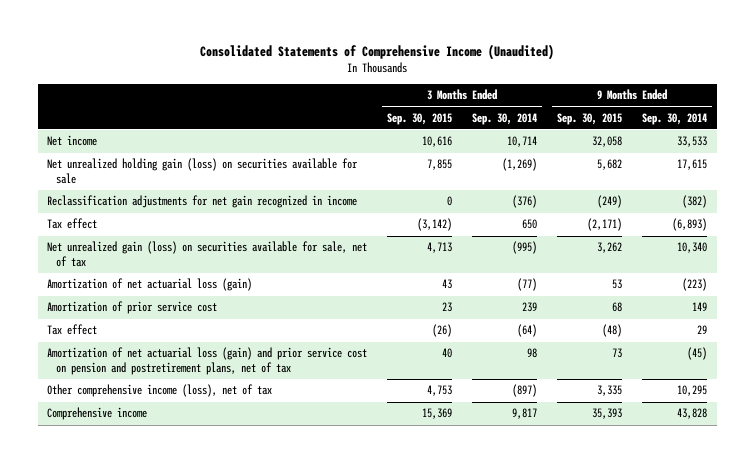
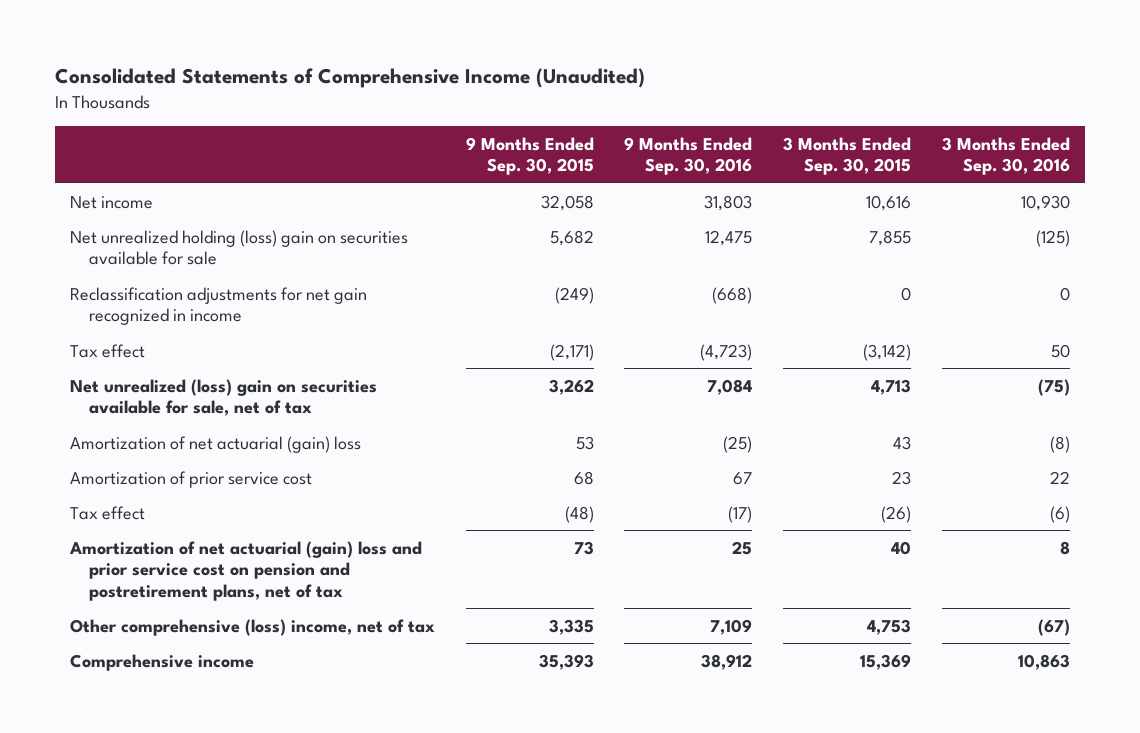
[472,112,538,125] Sep. 30, 2014 -> none
[641,112,707,125] Sep. 30, 2014 -> none
none -> [624,136,753,176] 9 Months Ended Sep. 30, 2016
none -> [941,136,1070,176] 3 Months Ended Sep. 30, 2016
[47,158,359,185] Net unrealized holding gain (loss) on securities available for sale -> [70,229,409,266] Net unrealized holding (loss) gain on securities available for sale
[47,241,368,268] Net unrealized gain (loss) on securities available for sale, net of tax -> [70,378,378,417] Net unrealized (loss) gain on securities available for sale, net of tax
[47,278,253,292] Amortization of net actuarial loss (gain) -> [70,435,362,453] Amortization of net actuarial (gain) loss
[47,347,368,376] Amortization of net actuarial loss (gain) and prior service cost on pension and postretirement plans, net of tax -> [69,540,423,601] Amortization of net actuarial (gain) loss and prior service cost on pension and postretirement plans, net of tax
[47,384,273,398] Other comprehensive income (loss), net of tax -> [70,618,436,636] Other comprehensive (loss) income, net of tax

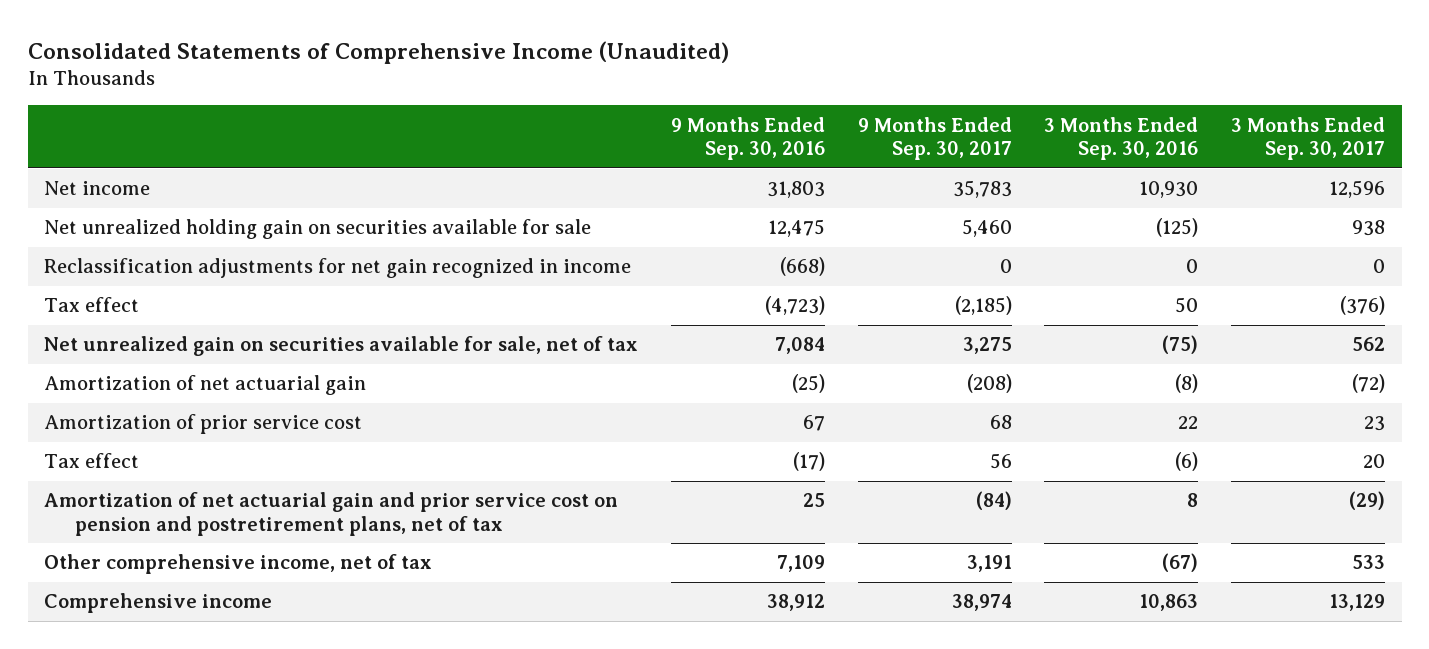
[465,136,594,176] 9 Months Ended Sep. 30, 2015 -> none
[782,136,911,176] 3 Months Ended Sep. 30, 2015 -> none
none -> [857,116,1012,160] 9 Months Ended Sep. 30, 2017
none -> [1231,116,1386,160] 3 Months Ended Sep. 30, 2017
[70,229,409,266] Net unrealized holding (loss) gain on securities available for sale -> [44,219,592,240] Net unrealized holding gain on securities available for sale
[70,378,378,417] Net unrealized (loss) gain on securities available for sale, net of tax -> [44,336,639,357] Net unrealized gain on securities available for sale, net of tax
[70,435,362,453] Amortization of net actuarial (gain) loss -> [44,375,367,396] Amortization of net actuarial gain
[69,540,423,601] Amortization of net actuarial (gain) loss and prior service cost on pension and postretirement plans, net of tax -> [44,492,619,536] Amortization of net actuarial gain and prior service cost on pension and postretirement plans, net of tax
[70,618,436,636] Other comprehensive (loss) income, net of tax -> [44,554,433,575] Other comprehensive income, net of tax

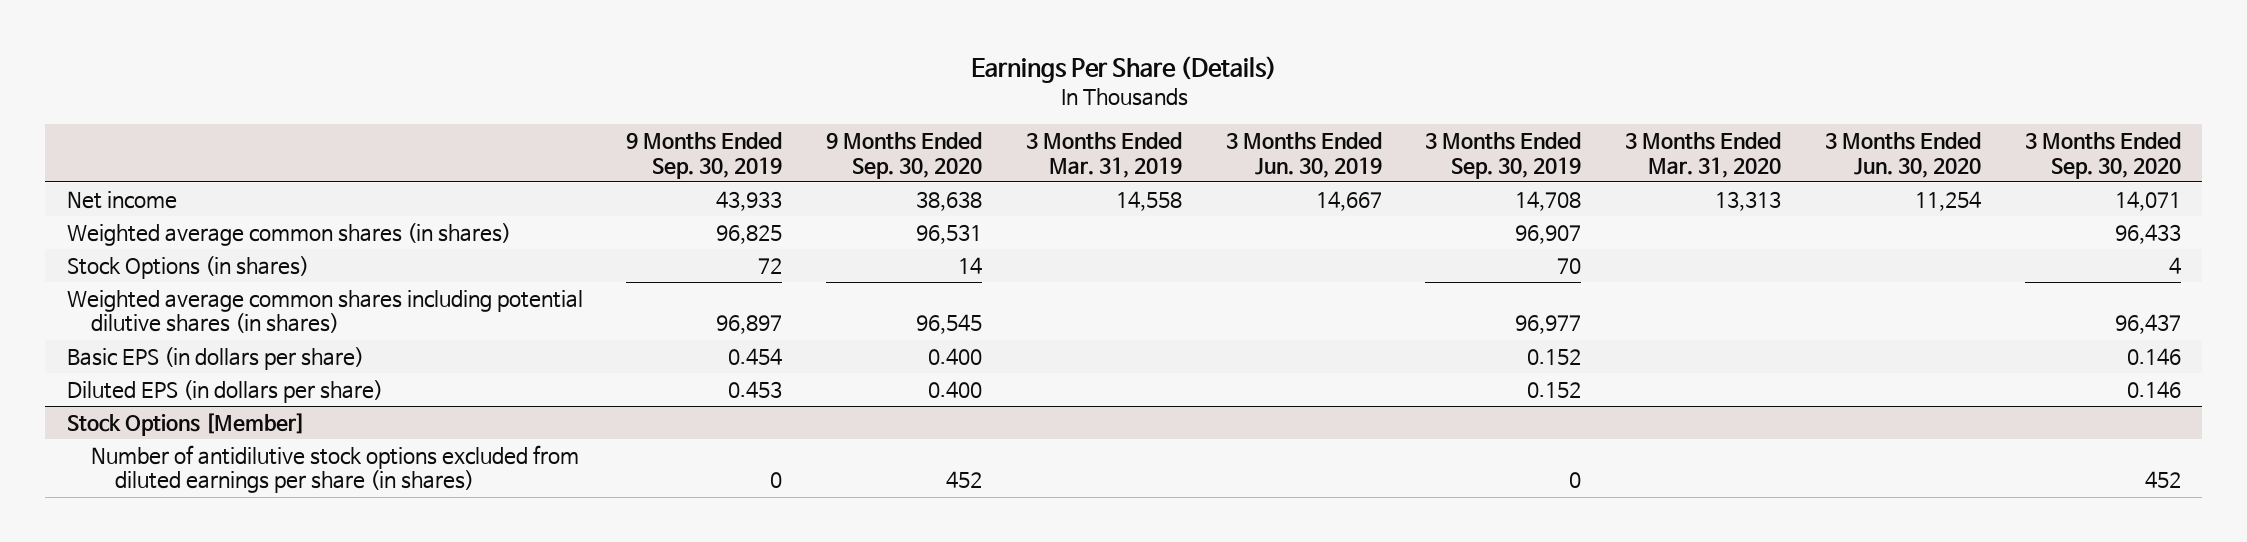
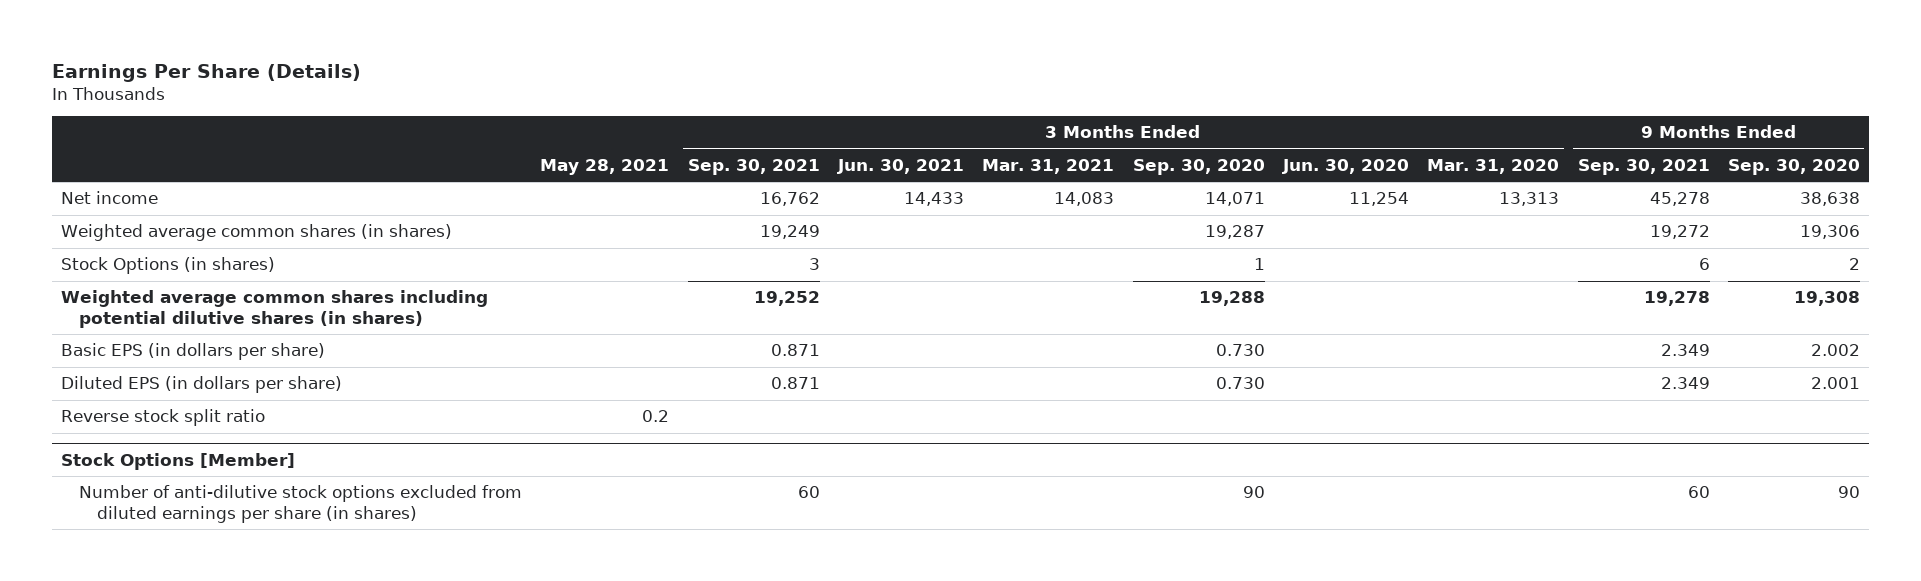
[626,131,783,179] 9 Months Ended Sep. 30, 2019 -> none
[1025,131,1182,178] 3 Months Ended Mar. 31, 2019 -> none
[1225,131,1382,178] 3 Months Ended Jun. 30, 2019 -> none
[1425,131,1582,179] 3 Months Ended Sep. 30, 2019 -> none
none -> [540,158,670,175] May 28, 2021
none -> [687,158,820,175] Sep. 30, 2021
none -> [837,158,965,174] Jun. 30, 2021
none -> [982,158,1115,174] Mar. 31, 2021
none -> [1577,158,1710,175] Sep. 30, 2021
[916,223,983,244] 96,531 -> [1799,225,1860,240] 19,306
[2114,223,2181,244] 96,433 -> [1204,225,1265,240] 19,287
[958,256,983,274] 14 -> [1848,258,1860,271] 2
[2168,256,2181,274] 4 -> [1253,258,1265,271] 1
[916,314,983,335] 96,545 -> [1793,291,1860,307] 19,308
[2114,314,2181,335] 96,437 -> [1198,291,1265,307] 19,288
[928,347,983,365] 0.400 -> [1810,344,1860,357] 2.002
[2126,347,2181,365] 0.146 -> [1215,344,1265,357] 0.730
[928,380,983,398] 0.400 -> [1810,377,1860,390] 2.001
[2126,380,2181,398] 0.146 -> [1215,377,1265,390] 0.730
none -> [61,409,266,427] Reverse stock split ratio
[90,444,579,494] Number of antidilutive stock options excluded from diluted earnings per share (in shares) -> [79,485,523,524] Number of anti-dilutive stock options excluded from diluted earnings per share (in shares)
[946,471,983,489] 452 -> [1837,486,1860,499] 90
[2144,471,2181,489] 452 -> [1242,486,1265,499] 90

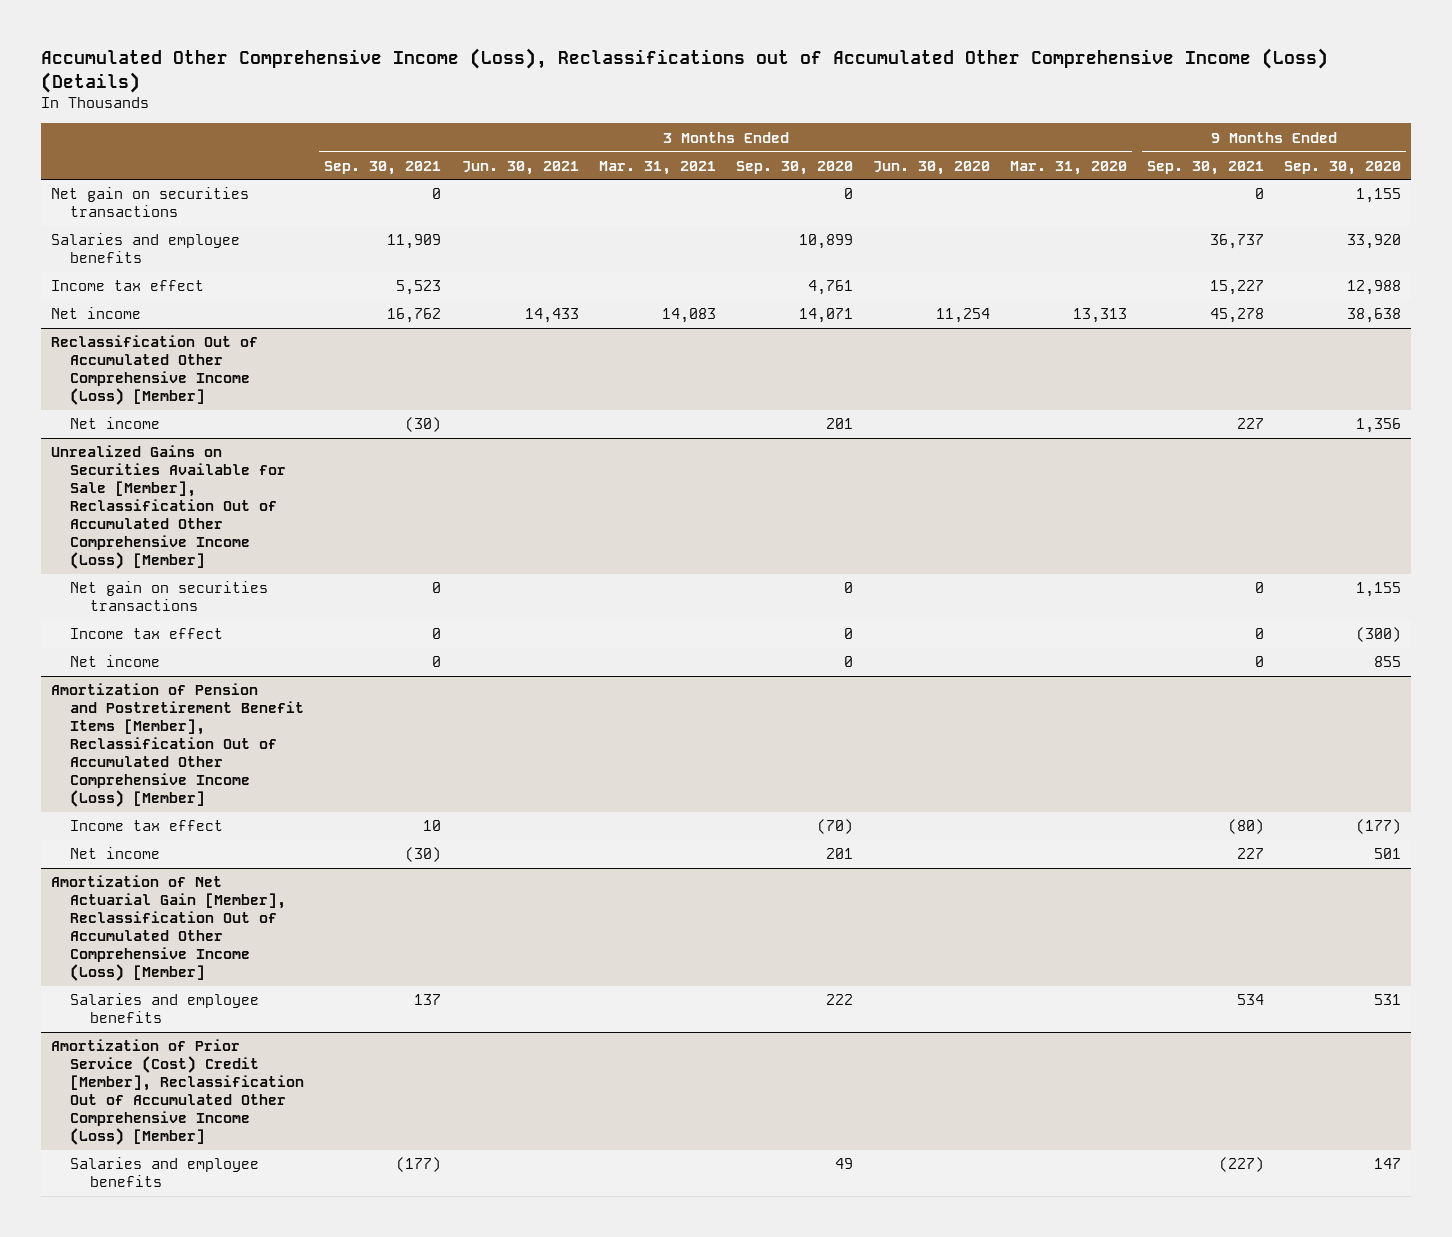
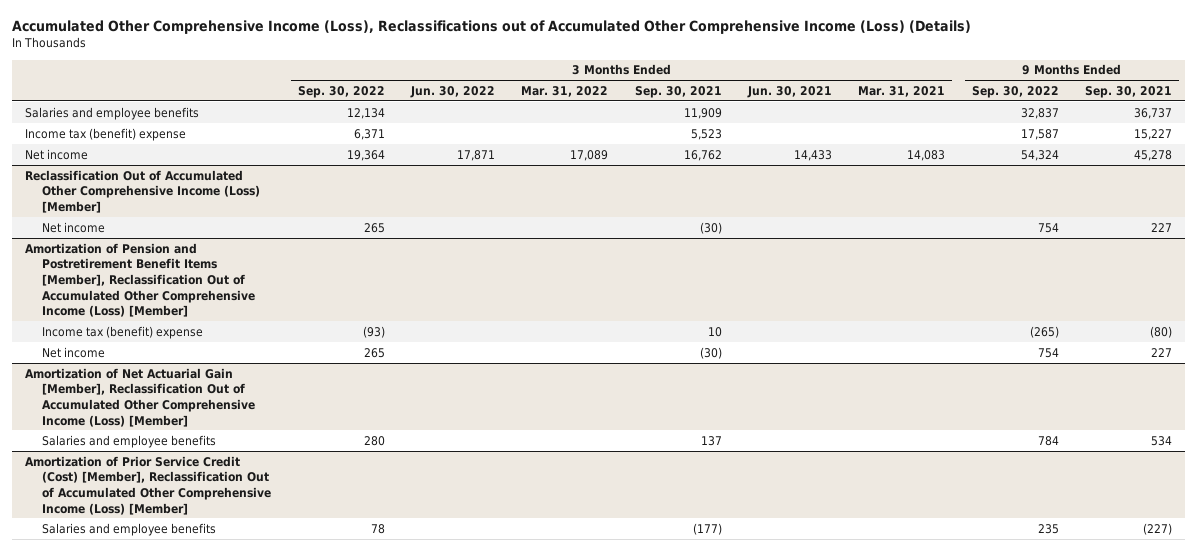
[735,160,853,175] Sep. 30, 2020 -> none
[872,160,990,175] Jun. 30, 2020 -> none
[1009,160,1127,175] Mar. 31, 2020 -> none
[1283,160,1401,175] Sep. 30, 2020 -> none
none -> [297,85,385,98] Sep. 30, 2022
none -> [410,85,496,98] Jun. 30, 2022
none -> [521,85,609,97] Mar. 31, 2022
none -> [971,85,1059,98] Sep. 30, 2022
[51,187,250,218] Net gain on securities transactions -> none
[51,280,205,292] Income tax effect -> [25,127,187,141] Income tax (benefit) expense
[51,445,287,569] Unrealized Gains on Securities Available for Sale [Member], Reclassification Out of Accumulated Other Comprehensive Income (Loss) [Member] -> none
[70,581,269,612] Net gain on securities transactions -> none
[70,628,224,640] Income tax effect -> none
[70,655,161,668] Net income -> none
[70,820,224,832] Income tax effect -> [42,325,204,339] Income tax (benefit) expense
[51,1039,305,1145] Amortization of Prior Service (Cost) Credit [Member], Reclassification Out of Accumulated Other Comprehensive Income (Loss) [Member] -> [25,455,272,515] Amortization of Prior Service Credit (Cost) [Member], Reclassification Out of Accumulated Other Comprehensive Income (Loss) [Member]

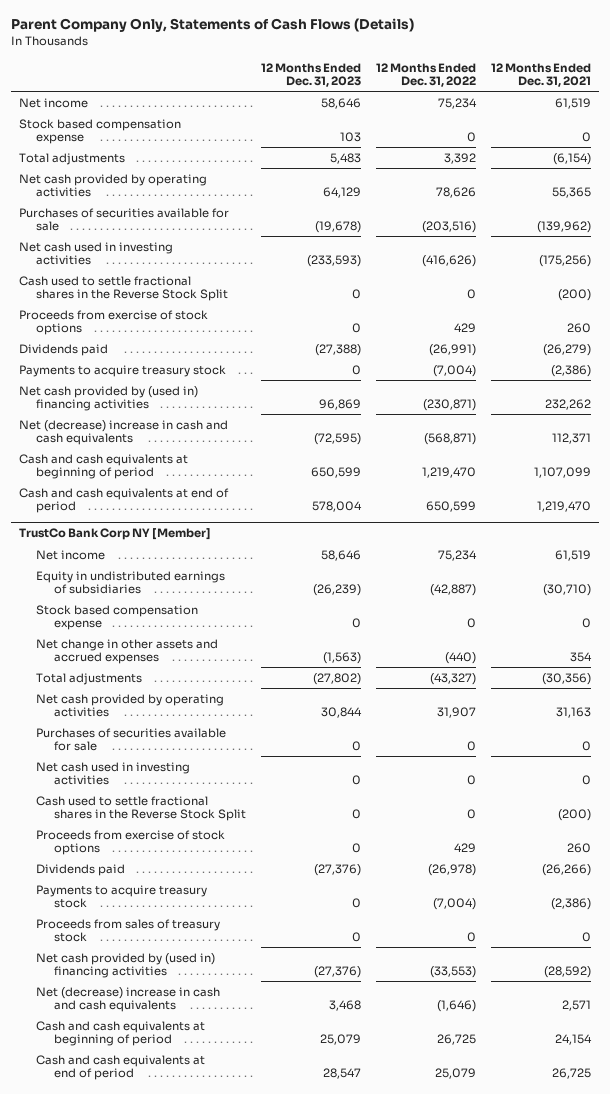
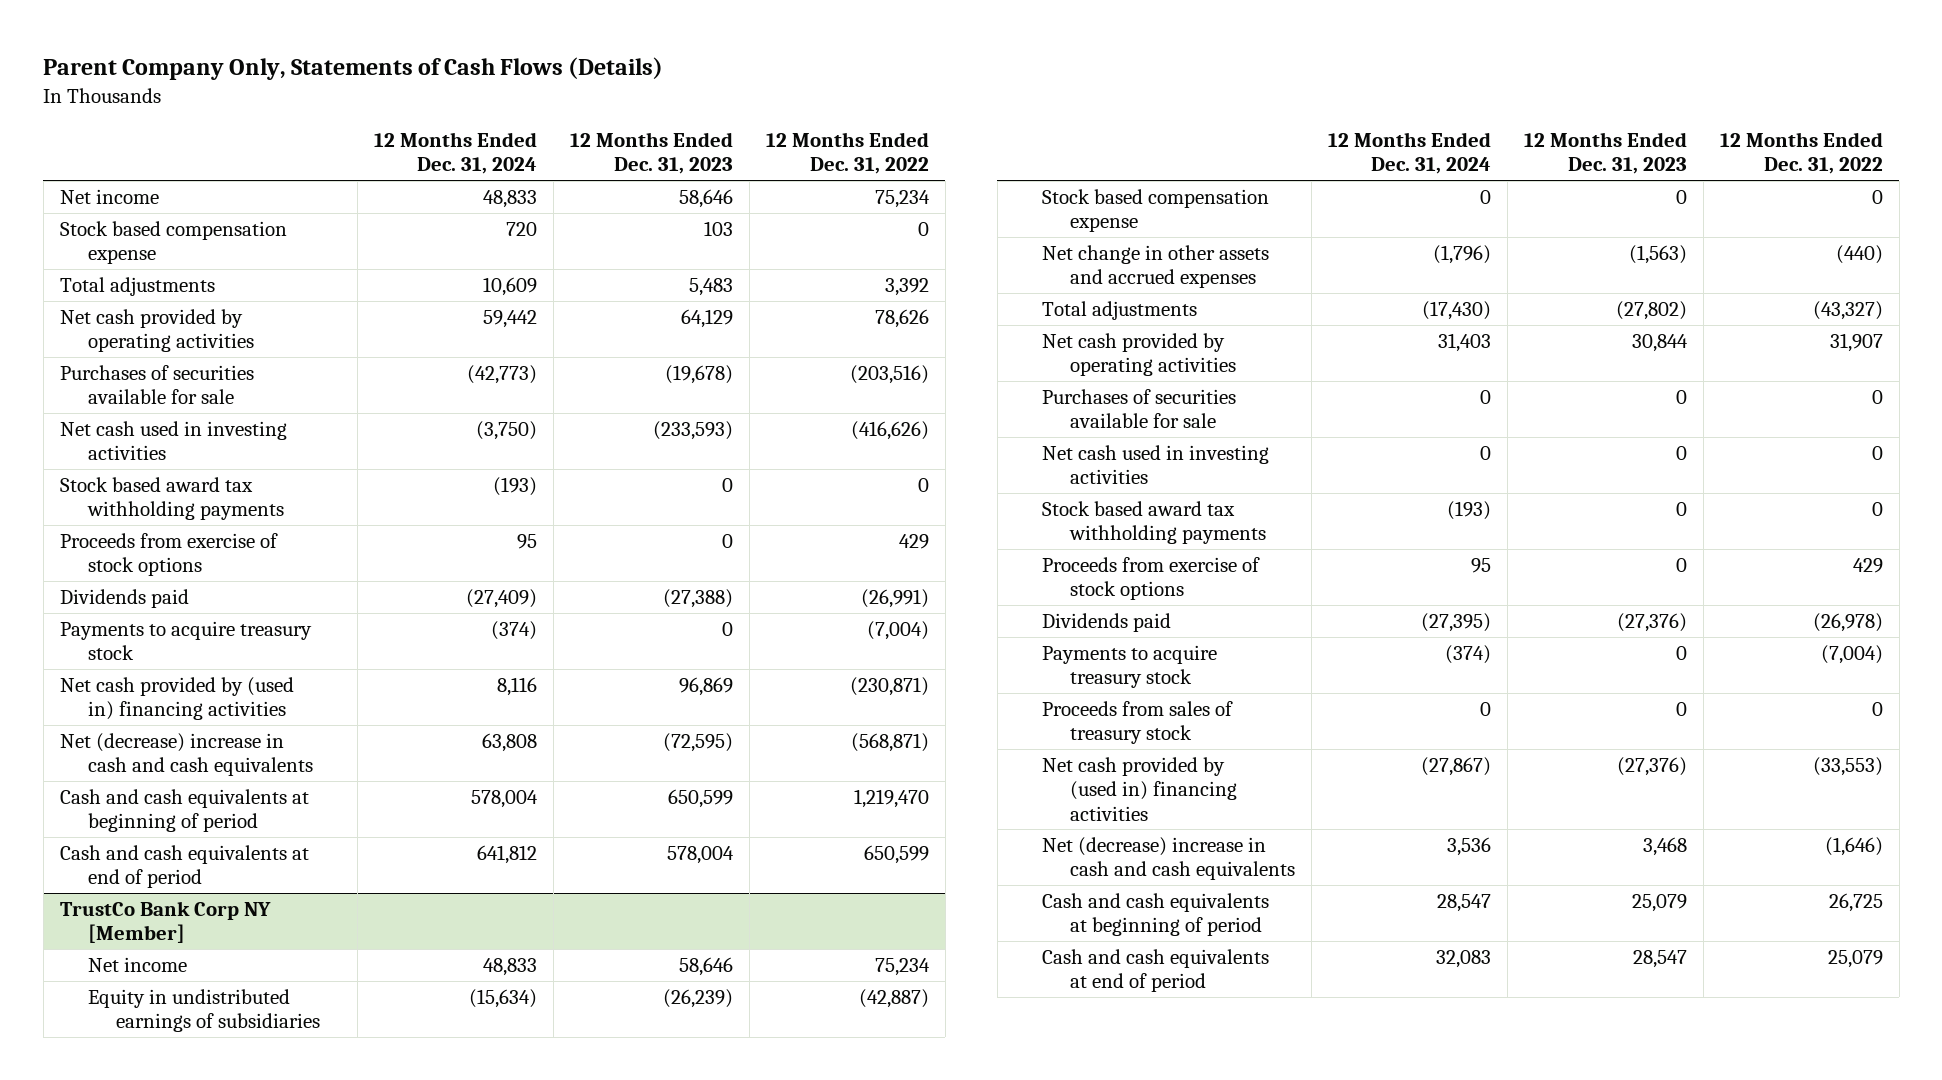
[491,62,592,88] 12 Months Ended Dec. 31, 2021 -> none
none -> [373,132,537,175] 12 Months Ended Dec. 31, 2024
[18,275,229,302] Cash used to settle fractional shares in the Reverse Stock Split -> none
none -> [59,476,284,521] Stock based award tax withholding payments
[36,795,246,822] Cash used to settle fractional shares in the Reverse Stock Split -> none
none -> [1041,500,1267,545] Stock based award tax withholding payments

